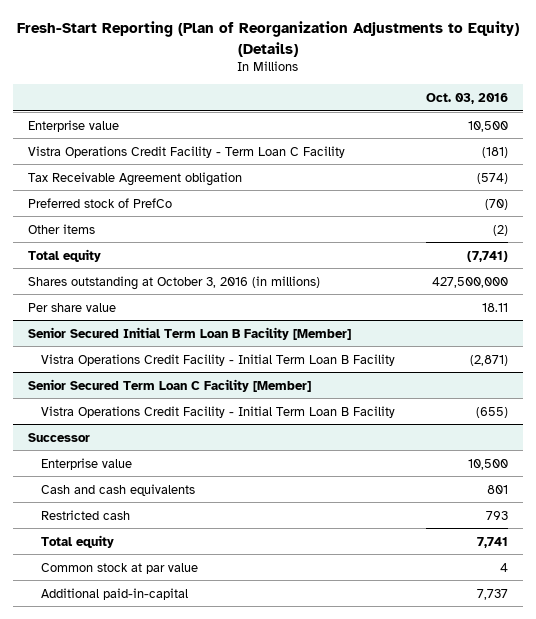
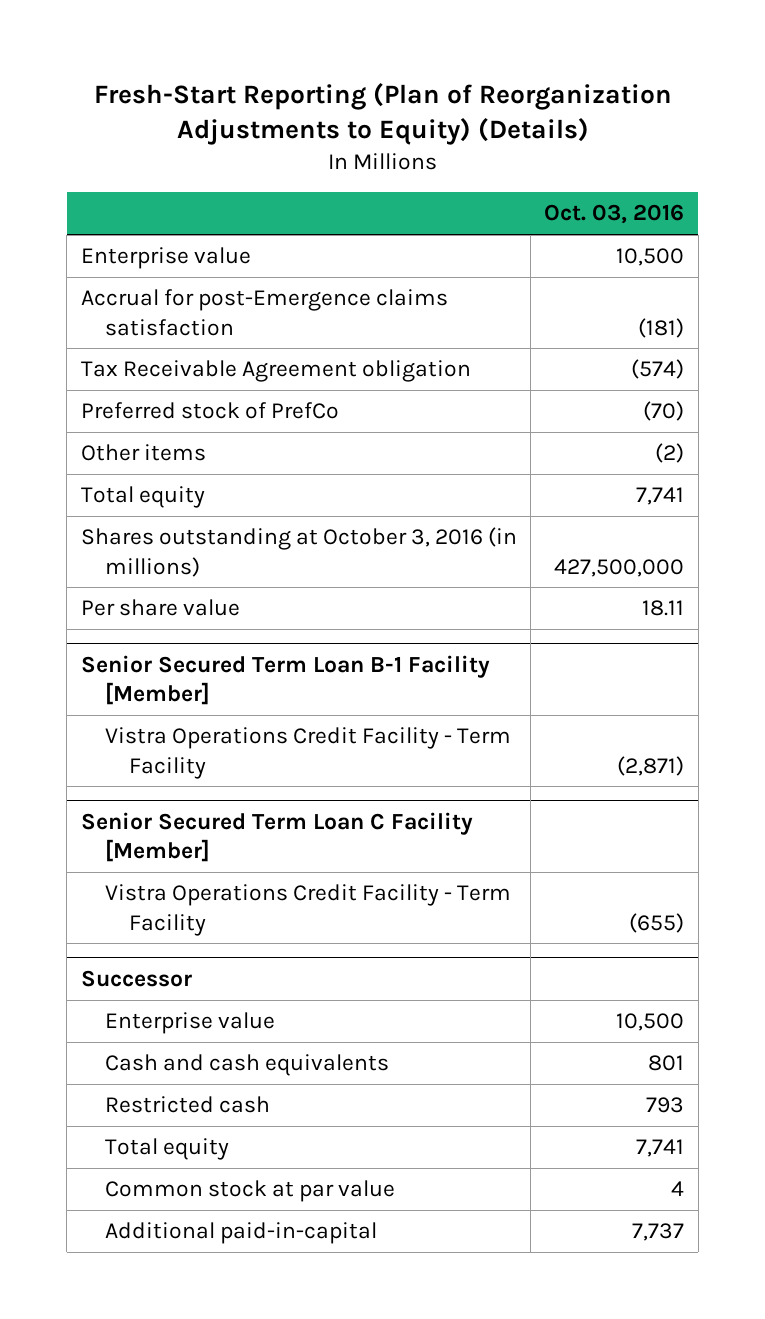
[28,145,346,158] Vistra Operations Credit Facility - Term Loan C Facility -> [80,289,448,336] Accrual for post-Emergence claims satisfaction
[466,250,508,262] (7,741) -> [636,487,685,506] 7,741
[28,326,352,340] Senior Secured Initial Term Loan B Facility [Member] -> [80,654,490,706] Senior Secured Term Loan B-1 Facility [Member]
[41,353,396,366] Vistra Operations Credit Facility - Initial Term Loan B Facility -> [104,727,511,779] Vistra Operations Credit Facility - Term Facility
[41,405,396,418] Vistra Operations Credit Facility - Initial Term Loan B Facility -> [104,884,511,936] Vistra Operations Credit Facility - Term Facility

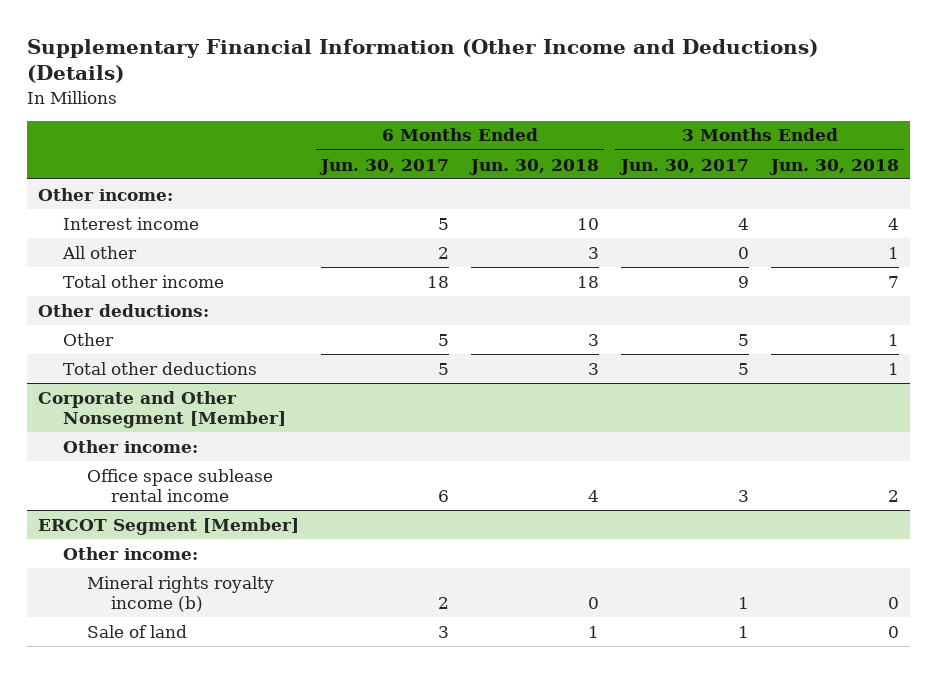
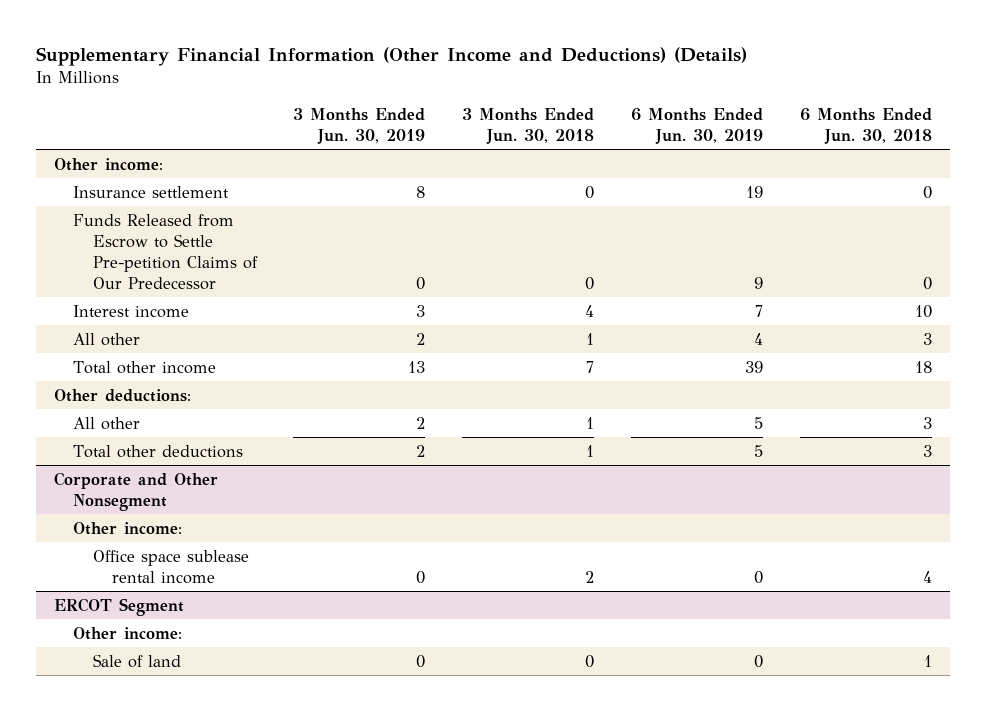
[319,158,450,175] Jun. 30, 2017 -> none
[618,158,749,175] Jun. 30, 2017 -> none
none -> [293,107,426,144] 3 Months Ended Jun. 30, 2019
none -> [630,107,763,144] 6 Months Ended Jun. 30, 2019
none -> [73,185,230,198] Insurance settlement
none -> [73,213,258,290] Funds Released from Escrow to Settle Pre-petition Claims of Our Predecessor
[62,332,114,346] Other -> [73,416,141,430] All other
[38,390,286,428] Corporate and Other Nonsegment [Member] -> [54,471,219,511] Corporate and Other Nonsegment
[38,517,300,535] ERCOT Segment [Member] -> [54,597,185,616] ERCOT Segment
[87,575,275,612] Mineral rights royalty income (b) -> none

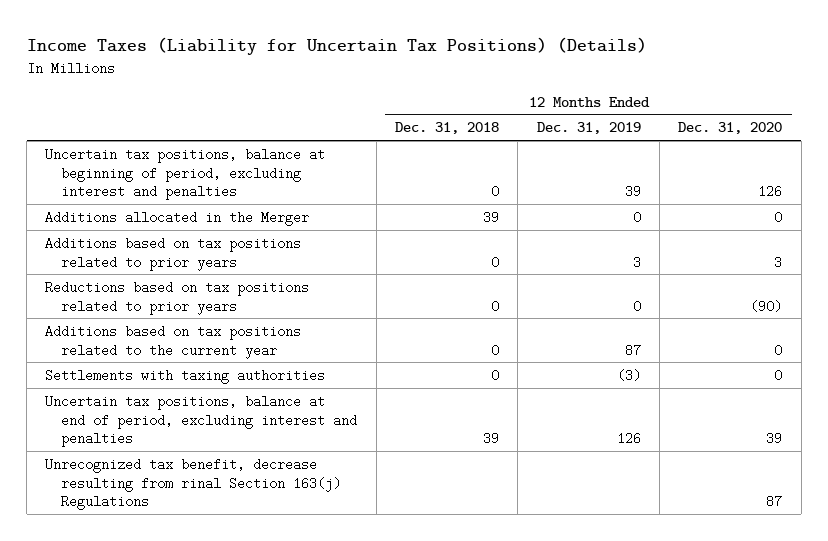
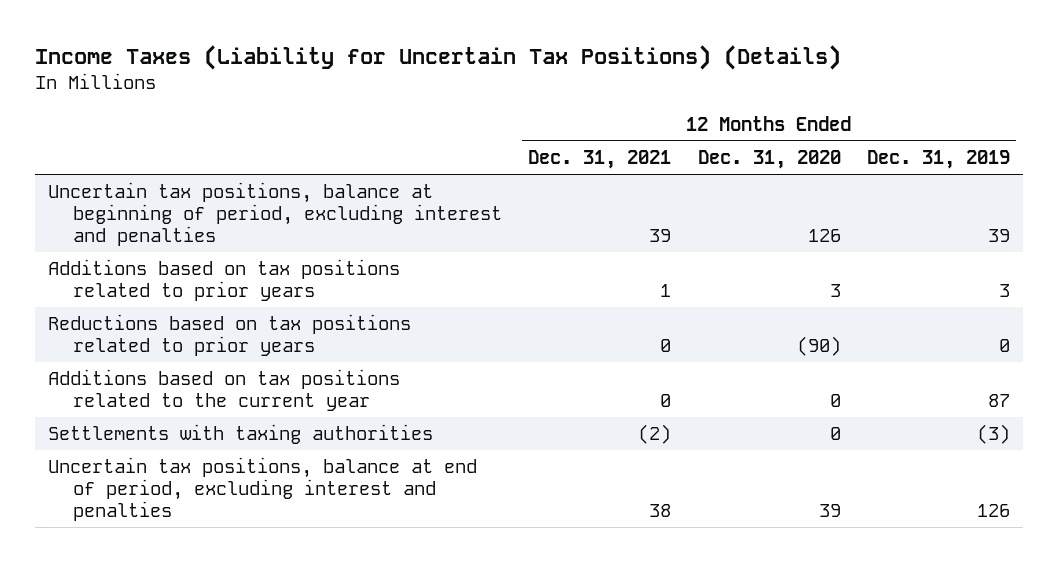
[394,122,499,135] Dec. 31, 2018 -> none
none -> [528,150,672,170] Dec. 31, 2021
[45,210,310,226] Additions allocated in the Merger -> none
[45,457,342,511] Unrecognized tax benefit, decrease resulting from rinal Section 163(j) Regulations -> none

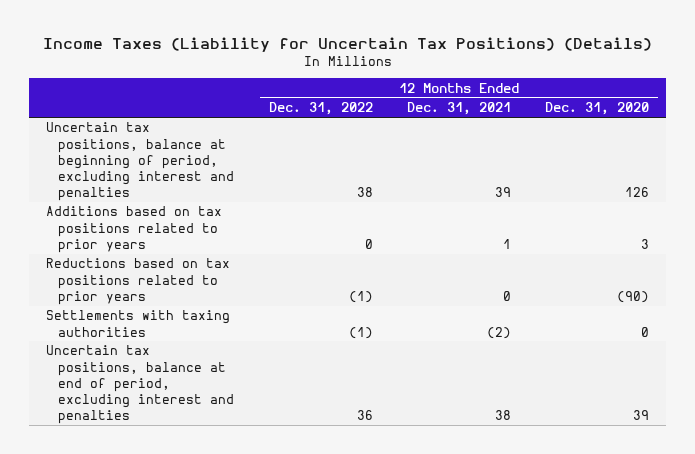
[866,150,1010,170] Dec. 31, 2019 -> none
none -> [268,102,373,116] Dec. 31, 2022
[48,369,401,412] Additions based on tax positions related to the current year -> none

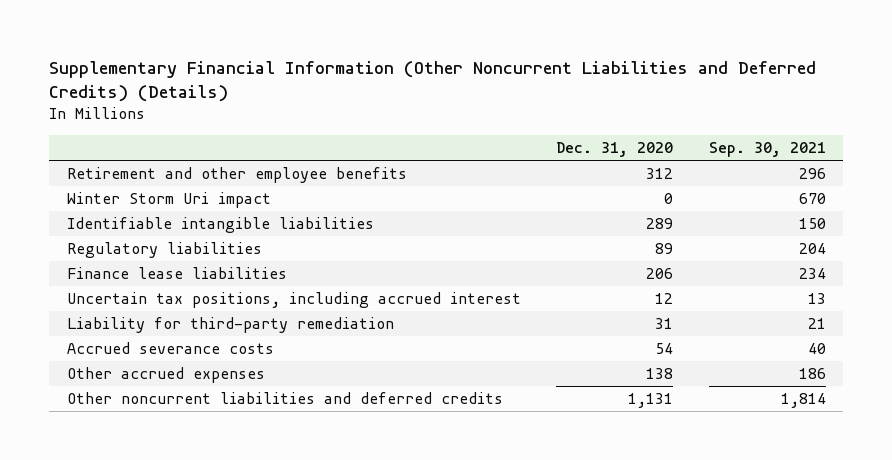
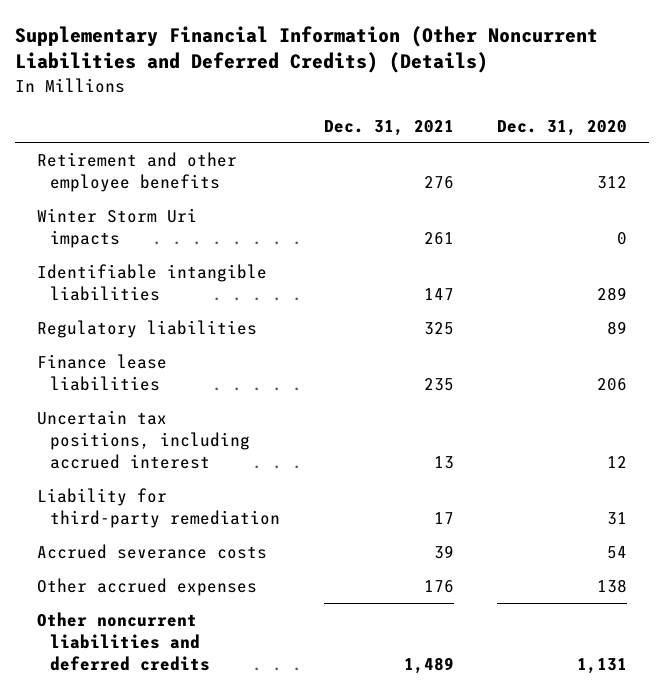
[708,142,826,158] Sep. 30, 2021 -> none
none -> [323,119,454,136] Dec. 31, 2021
[66,191,271,208] Winter Storm Uri impact -> [36,207,197,248] Winter Storm Uri impacts

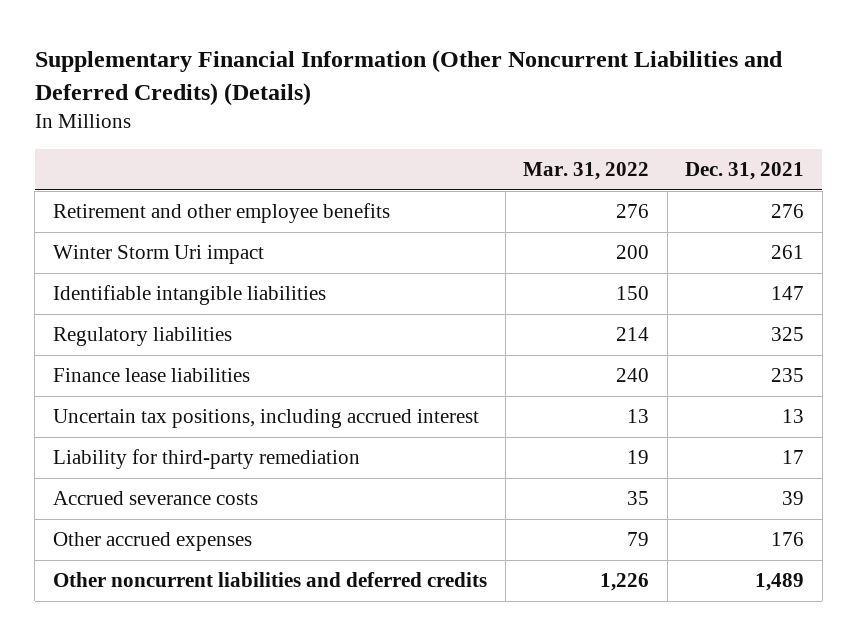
[497,119,628,136] Dec. 31, 2020 -> none
none -> [523,162,650,181] Mar. 31, 2022
[36,207,197,248] Winter Storm Uri impacts -> [52,245,264,265] Winter Storm Uri impact

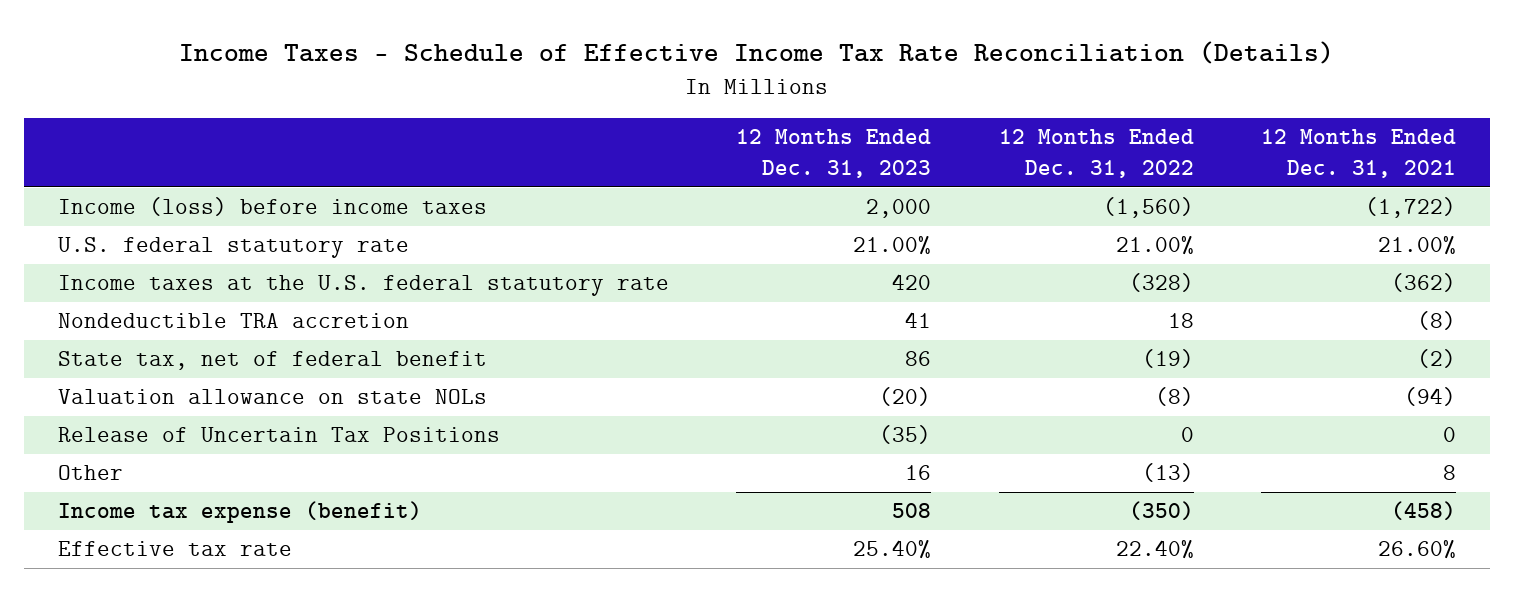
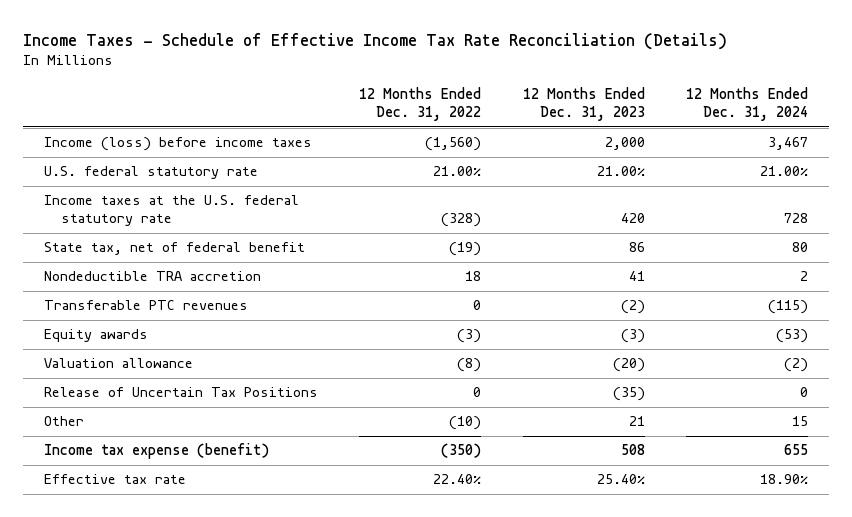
[1261,129,1457,178] 12 Months Ended Dec. 31, 2021 -> none
none -> [685,87,808,122] 12 Months Ended Dec. 31, 2024
[57,313,409,329] Nondeductible TRA accretion -> [43,271,261,282] Nondeductible TRA accretion
none -> [43,300,248,311] Transferable PTC revenues
none -> [43,329,148,343] Equity awards
[57,389,487,405] Valuation allowance on state NOLs -> [43,358,193,369] Valuation allowance
[905,465,932,481] 16 -> [628,416,645,427] 21
[1141,463,1194,483] (13) -> [449,416,482,431] (10)

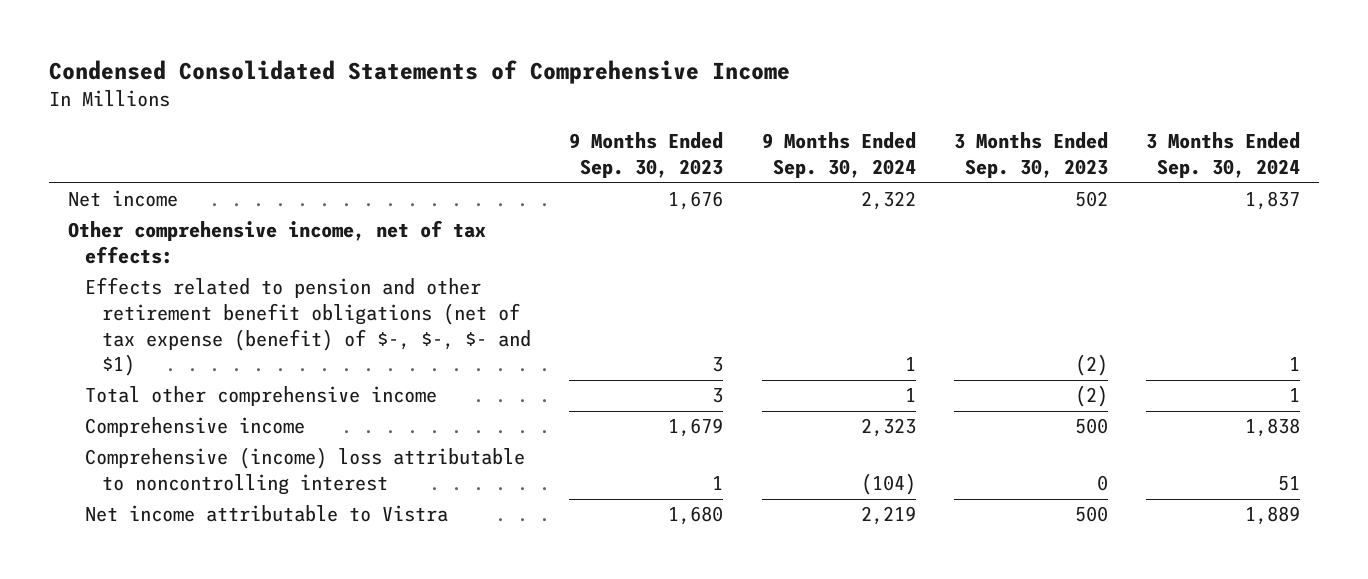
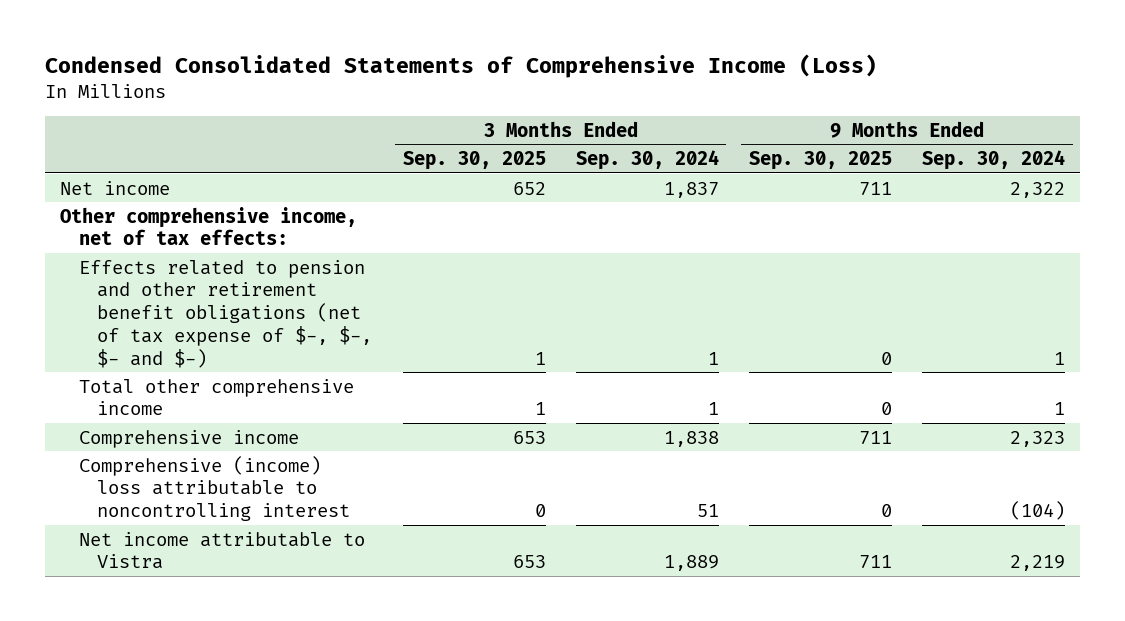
[48,60,790,85] Condensed Consolidated Statements of Comprehensive Income -> [44,54,877,79] Condensed Consolidated Statements of Comprehensive Income (Loss)
[569,132,724,178] 9 Months Ended Sep. 30, 2023 -> none
[953,132,1108,178] 3 Months Ended Sep. 30, 2023 -> none
none -> [402,151,546,171] Sep. 30, 2025
none -> [748,151,892,171] Sep. 30, 2025
[84,277,531,377] Effects related to pension and other retirement benefit obligations (net of tax expense (benefit) of $-, $-, $- and $1) -> [78,259,373,368] Effects related to pension and other retirement benefit obligations (net of tax expense of $-, $-, $- and $-)

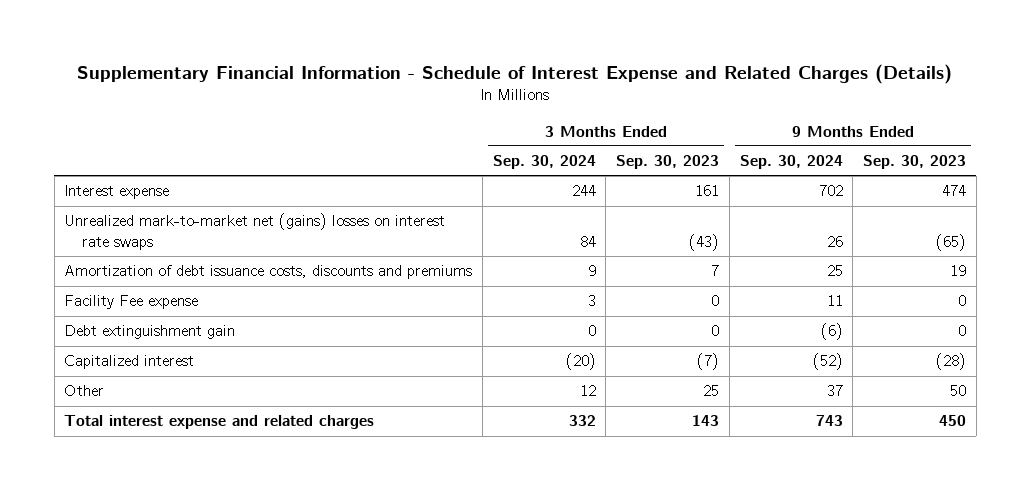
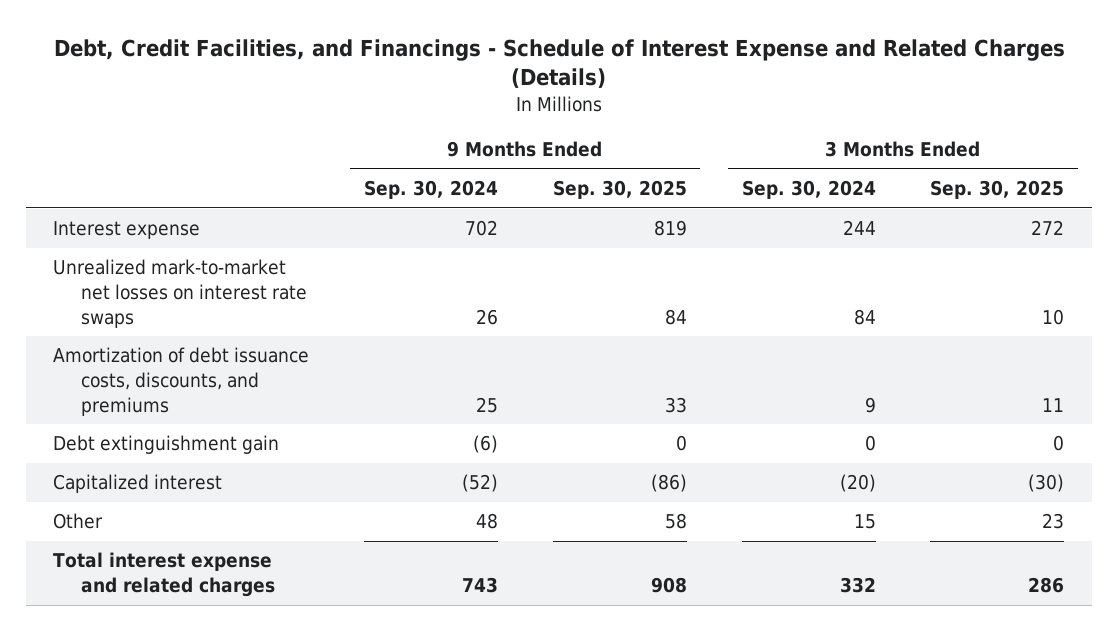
[77,63,953,84] Supplementary Financial Information - Schedule of Interest Expense and Related Charges (Details) -> [53,38,1065,89] Debt, Credit Facilities, and Financings - Schedule of Interest Expense and Related Charges (Details)
[616,155,720,170] Sep. 30, 2023 -> none
[863,155,967,170] Sep. 30, 2023 -> none
none -> [552,180,687,200] Sep. 30, 2025
none -> [930,180,1065,200] Sep. 30, 2025
[64,295,199,310] Facility Fee expense -> none
[64,213,446,250] Unrealized mark-to-market net (gains) losses on interest rate swaps -> [53,259,308,328] Unrealized mark-to-market net losses on interest rate swaps
[64,265,473,280] Amortization of debt issuance costs, discounts and premiums -> [53,347,310,416] Amortization of debt issuance costs, discounts, and premiums
[579,385,596,397] 12 -> [853,514,876,530] 15
[826,385,843,397] 37 -> [476,513,499,530] 48

